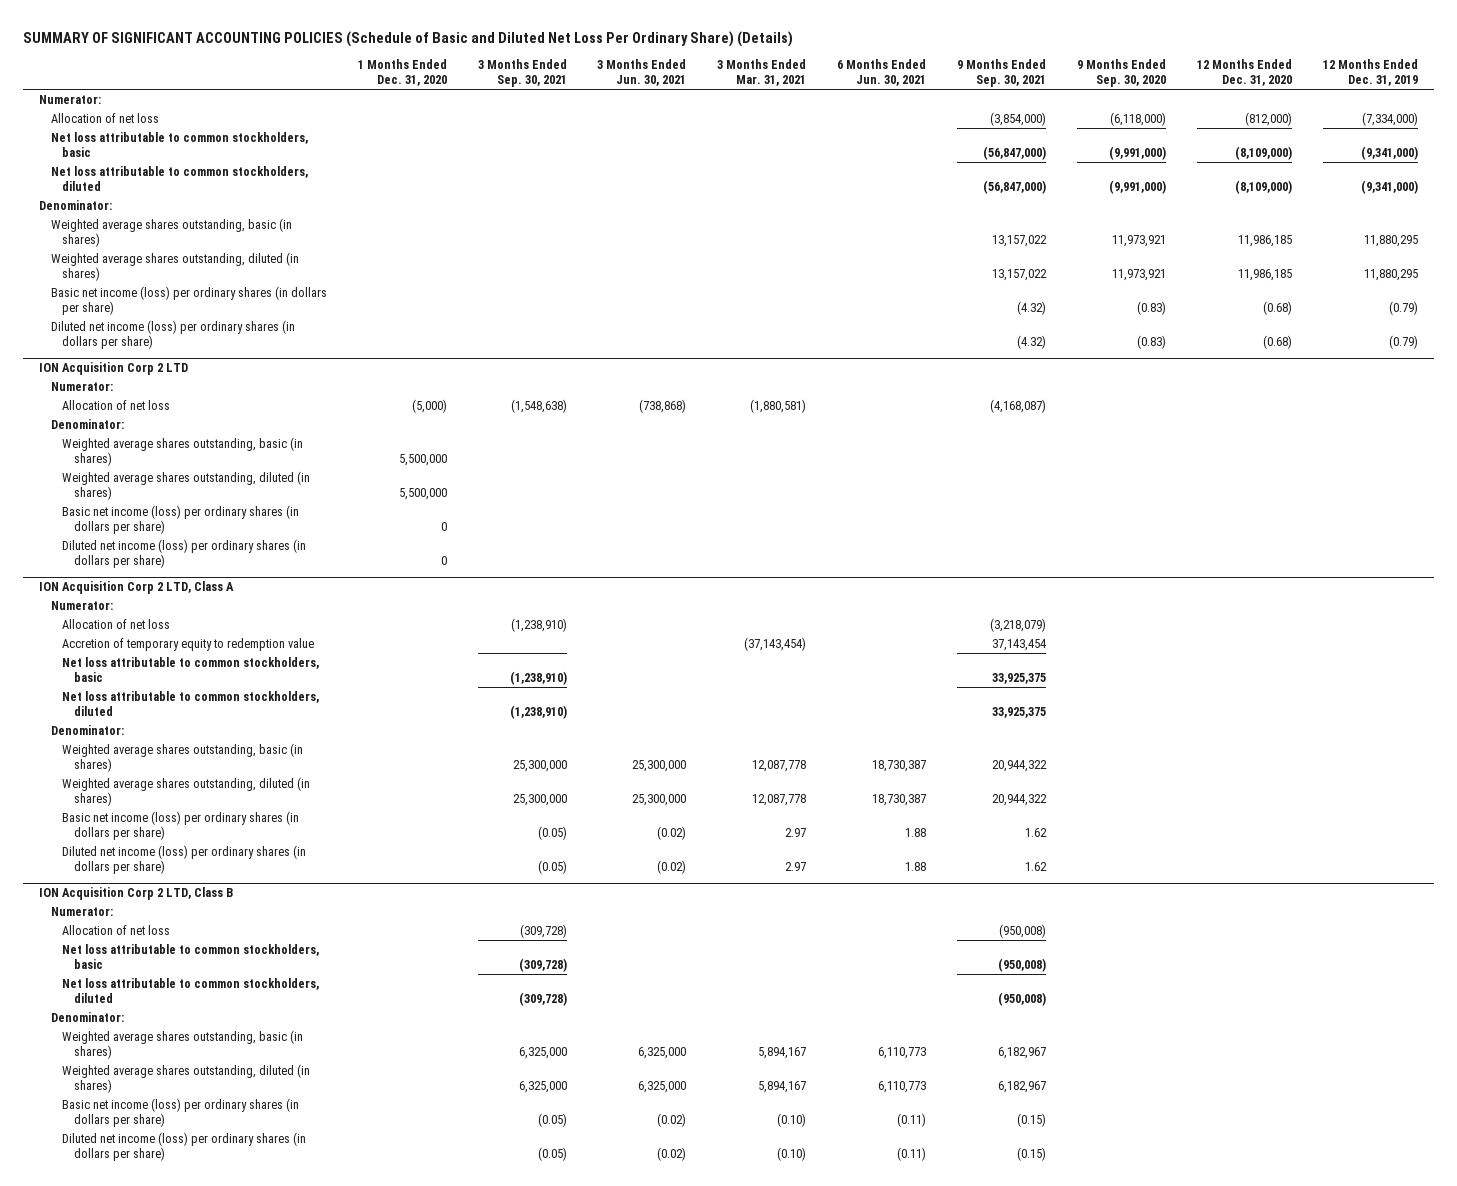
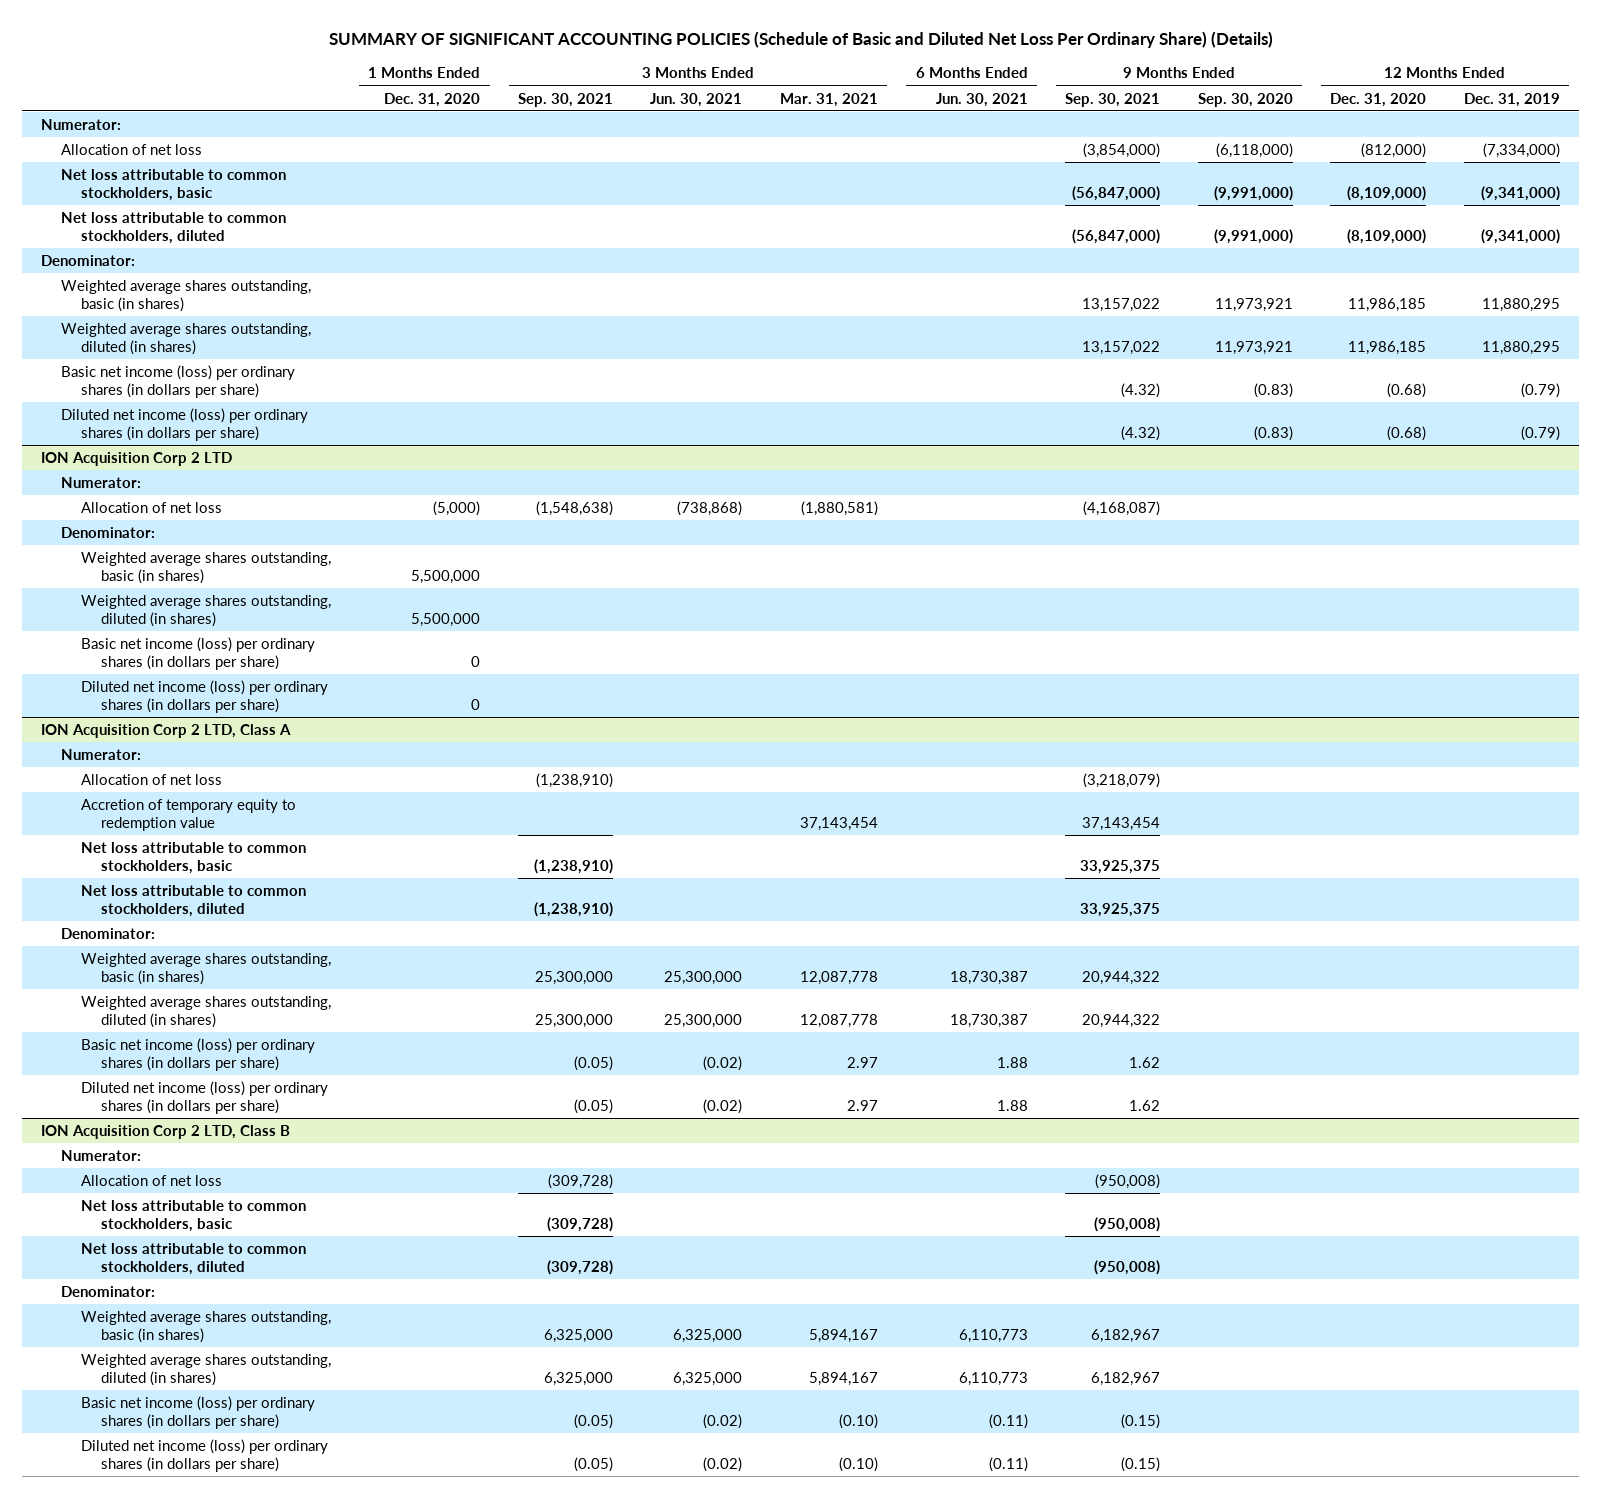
[744,636,807,651] (37,143,454) -> [800,816,879,831] 37,143,454

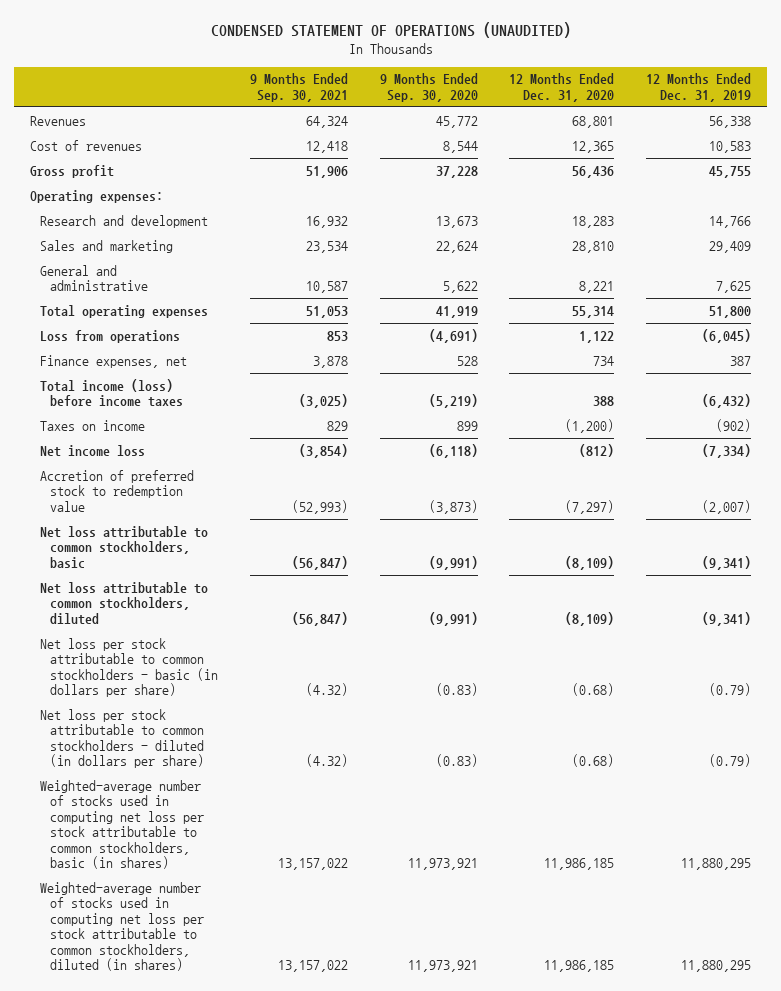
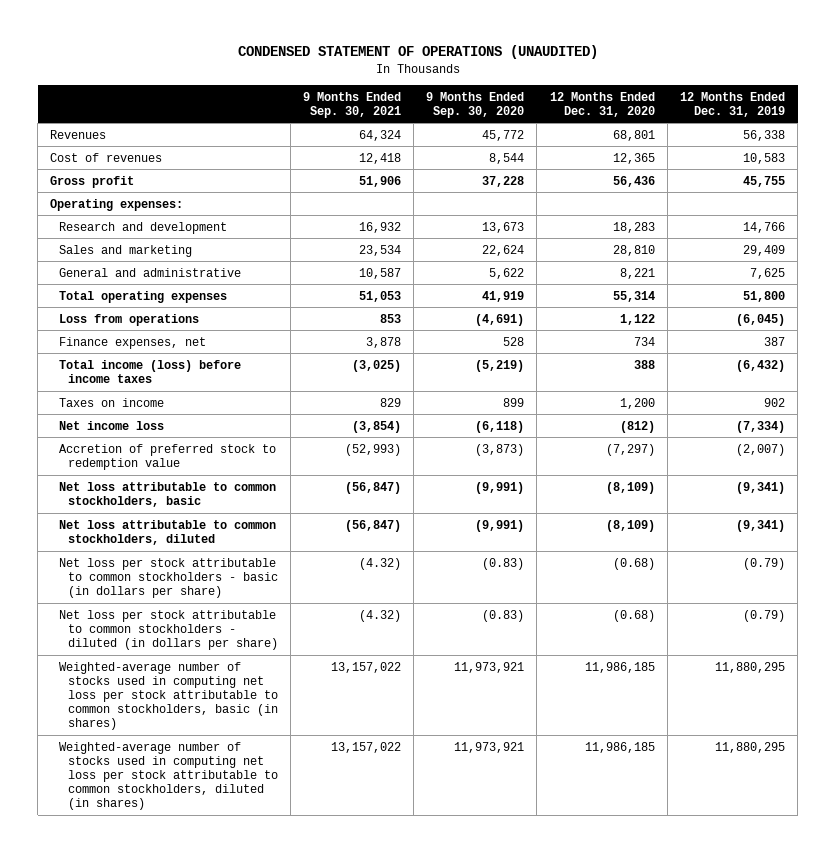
[565,418,615,433] (1,200) -> [619,397,655,409] 1,200
[716,418,752,432] (902) -> [763,397,785,407] 902

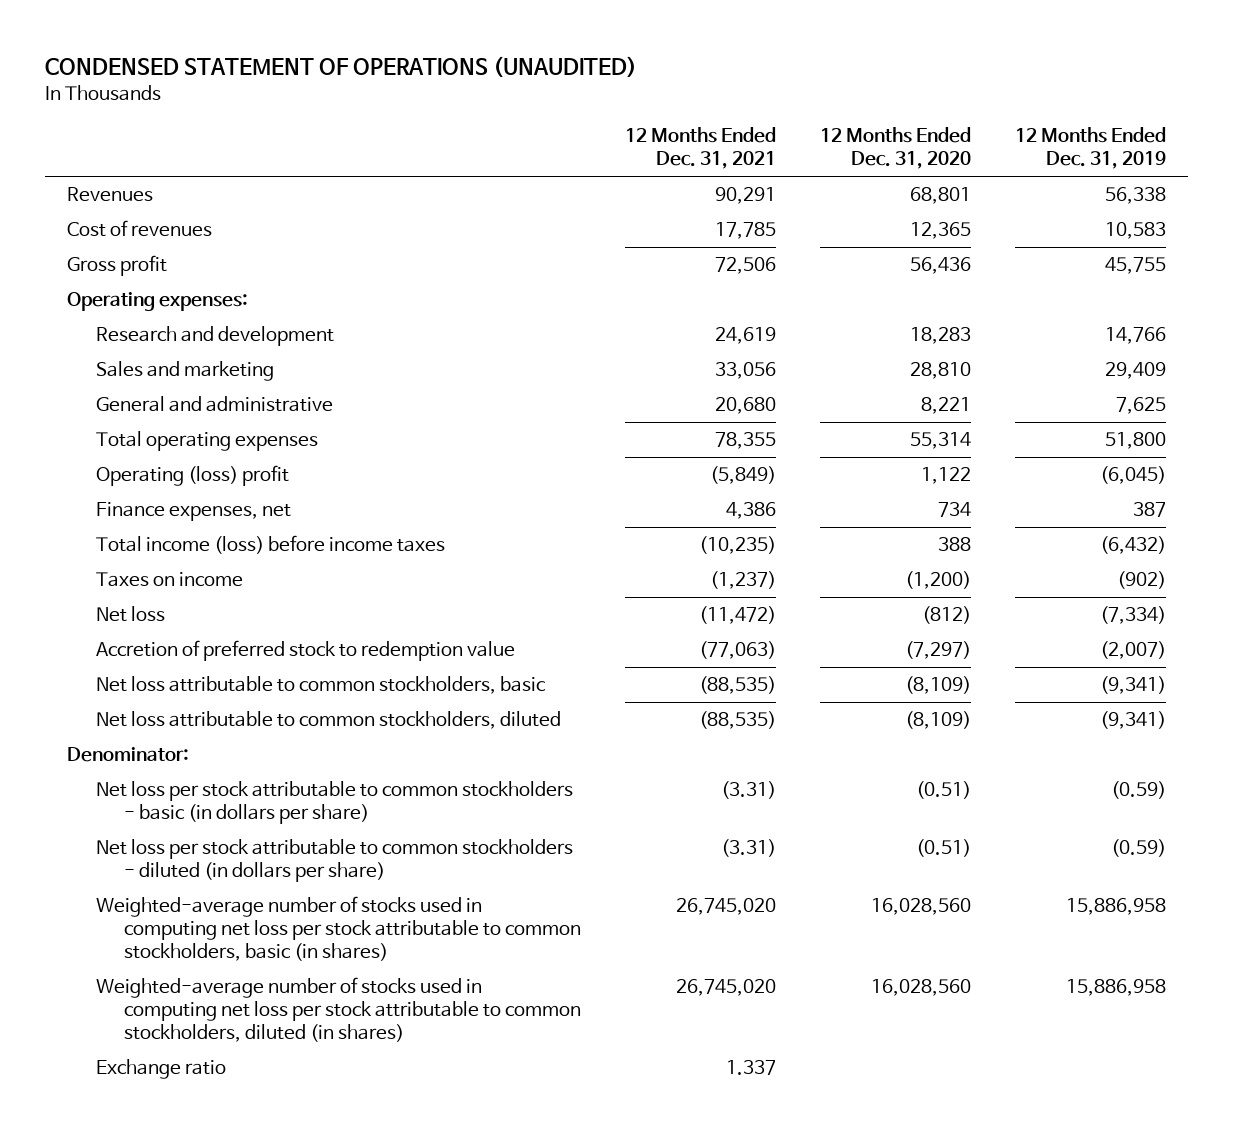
[303,91,402,118] 9 Months Ended Sep. 30, 2021 -> none
[426,91,525,118] 9 Months Ended Sep. 30, 2020 -> none
none -> [625,127,777,170] 12 Months Ended Dec. 31, 2021
[58,313,199,326] Loss from operations -> [95,465,289,487] Operating (loss) profit
[619,397,655,409] 1,200 -> [904,571,971,590] (1,200)
[763,397,785,407] 902 -> [1116,571,1166,590] (902)
[58,420,164,430] Net income loss -> [95,606,165,623] Net loss
none -> [67,747,190,763] Denominator:
[612,557,655,570] (0.68) -> [915,781,971,800] (0.51)
[742,557,785,570] (0.79) -> [1110,781,1166,800] (0.59)
[612,609,655,622] (0.68) -> [915,839,971,858] (0.51)
[742,609,785,622] (0.79) -> [1110,839,1166,858] (0.59)
[584,661,655,673] 11,986,185 -> [870,898,971,916] 16,028,560
[714,661,785,673] 11,880,295 -> [1065,898,1166,916] 15,886,958
[584,741,655,753] 11,986,185 -> [870,979,971,997] 16,028,560
[714,741,785,753] 11,880,295 -> [1065,979,1166,997] 15,886,958
none -> [95,1059,226,1080] Exchange ratio

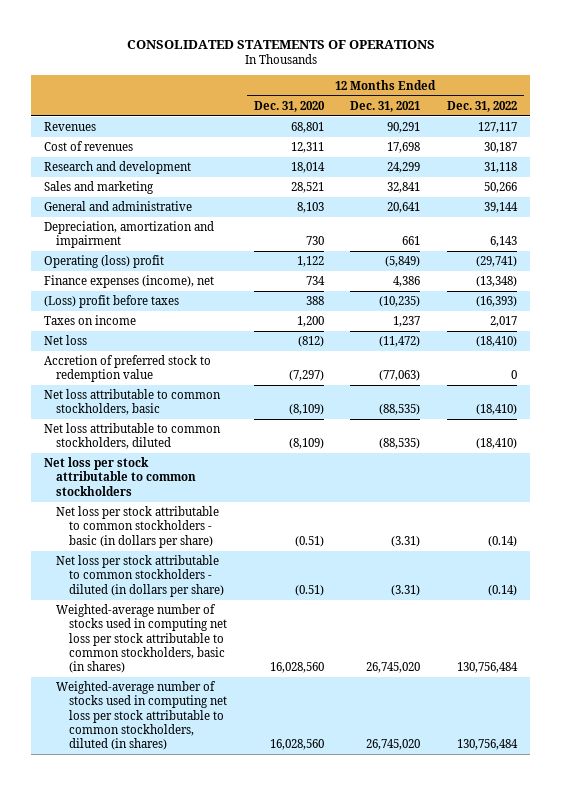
[45,56,638,78] CONDENSED STATEMENT OF OPERATIONS (UNAUDITED) -> [126,39,435,49] CONSOLIDATED STATEMENTS OF OPERATIONS
[1014,127,1166,170] 12 Months Ended Dec. 31, 2019 -> none
none -> [447,100,518,112] Dec. 31, 2022
[67,255,168,277] Gross profit -> none
[67,292,249,312] Operating expenses: -> none
[95,431,318,452] Total operating expenses -> none
[715,222,777,240] 17,785 -> [387,142,421,154] 17,698
[909,222,971,240] 12,365 -> [290,142,324,154] 12,311
[715,327,777,345] 24,619 -> [387,162,421,174] 24,299
[909,327,971,345] 18,283 -> [290,162,325,174] 18,014
[715,362,777,380] 33,056 -> [387,182,421,194] 32,841
[909,362,971,380] 28,810 -> [290,182,324,194] 28,521
[715,397,777,415] 20,680 -> [387,202,421,214] 20,641
[920,397,971,415] 8,221 -> [296,202,324,214] 8,103
none -> [44,221,215,249] Depreciation, amortization and impairment
[95,502,291,522] Finance expenses, net -> [44,275,215,289] Finance expenses (income), net
[95,535,445,555] Total income (loss) before income taxes -> [44,295,180,309] (Loss) profit before taxes
[710,571,777,590] (1,237) -> [393,316,421,328] 1,237
[904,571,971,590] (1,200) -> [296,316,324,328] 1,200
[67,747,190,763] Denominator: -> none
none -> [44,457,197,496] Net loss per stock attributable to common stockholders
[95,1059,226,1080] Exchange ratio -> none

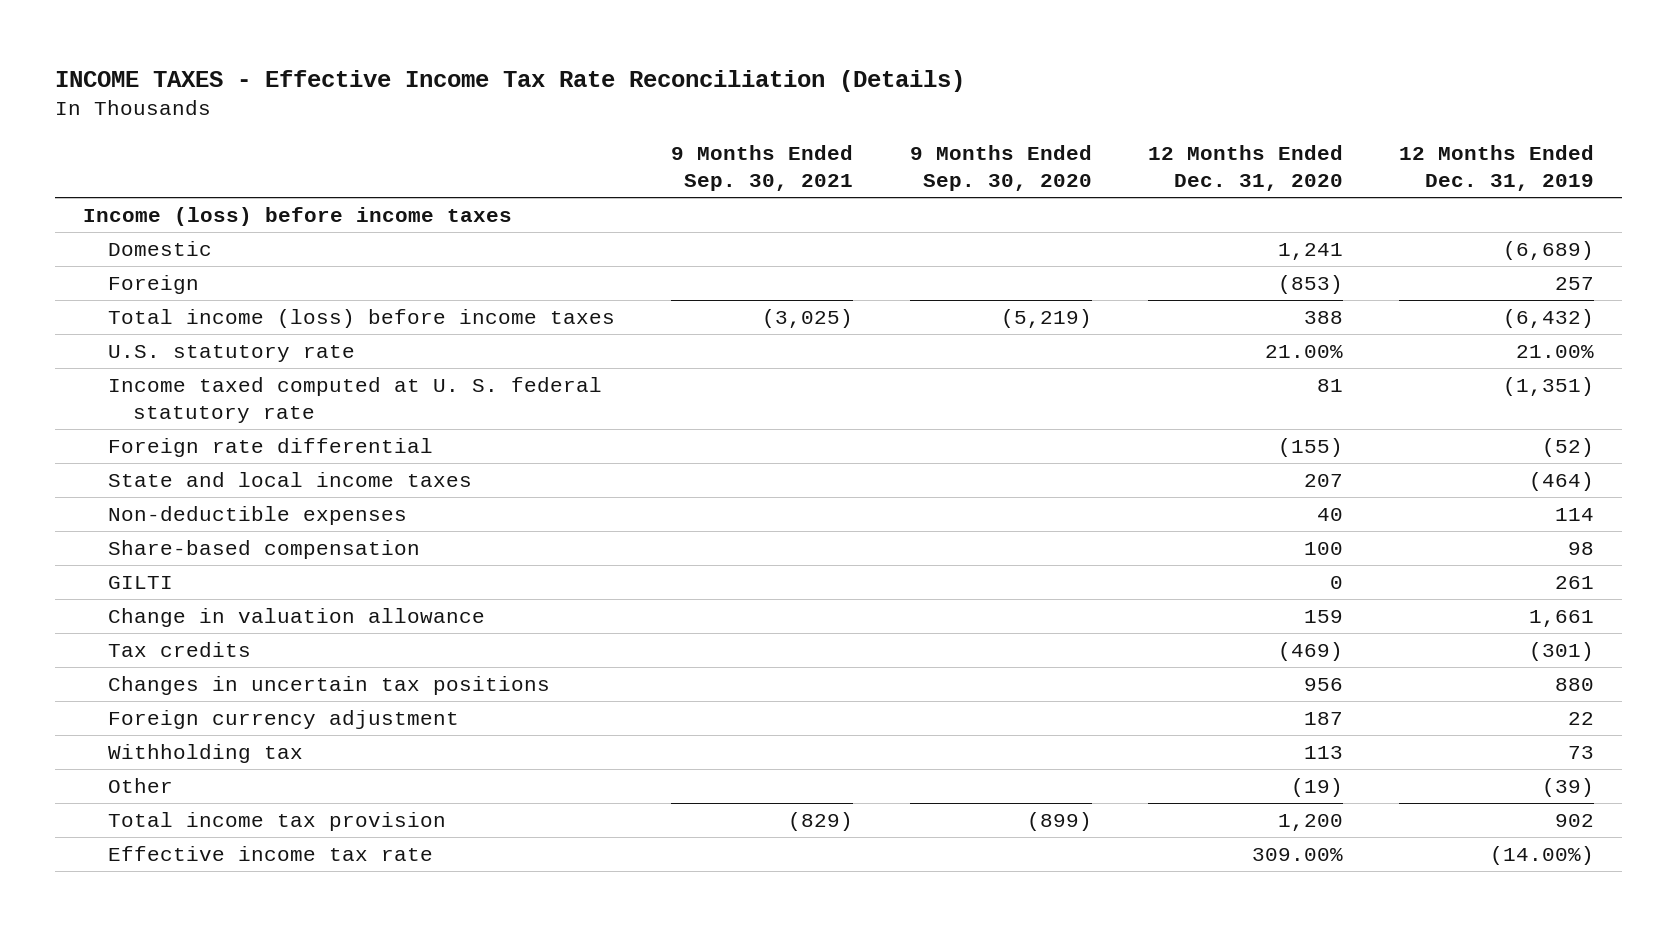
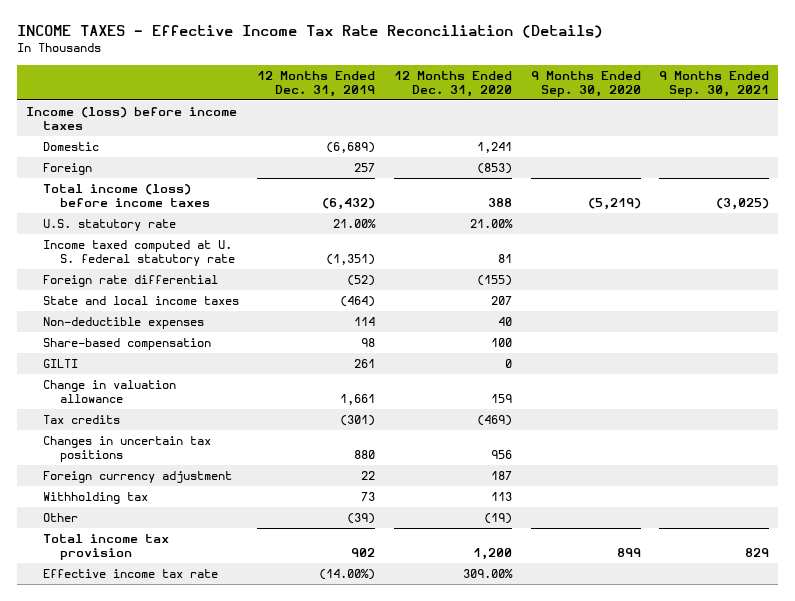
[788,812,854,832] (829) -> [745,548,770,558] 829
[1026,812,1092,832] (899) -> [616,548,641,558] 899

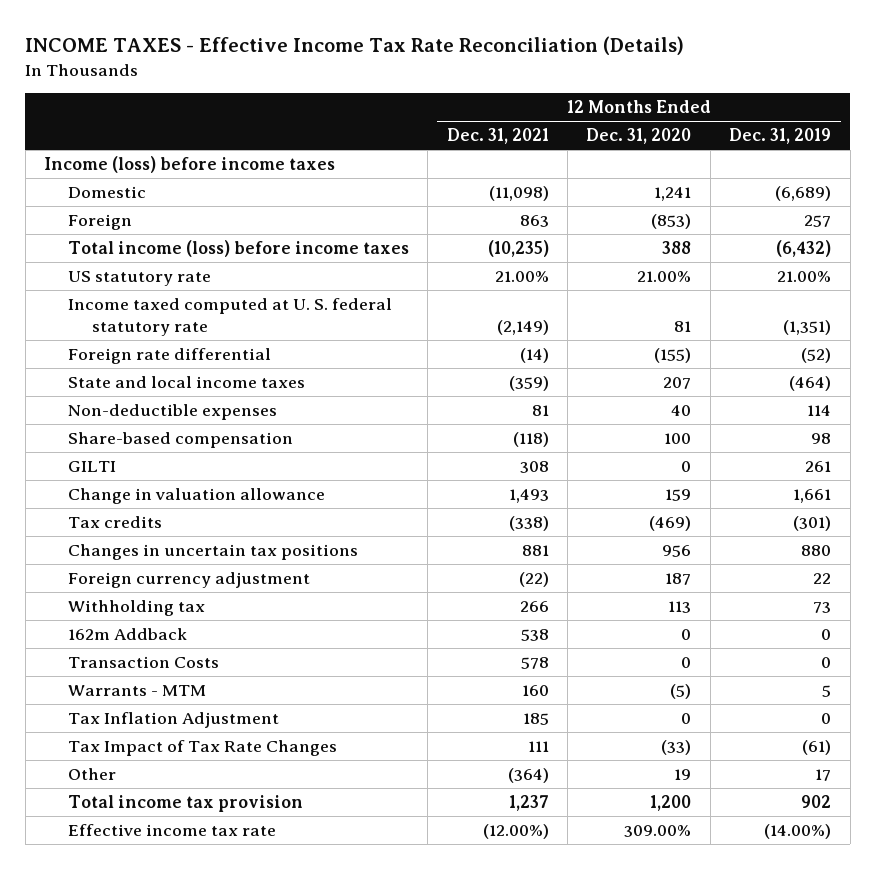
[530,70,641,97] 9 Months Ended Sep. 30, 2020 -> none
[659,70,770,97] 9 Months Ended Sep. 30, 2021 -> none
none -> [446,128,549,145] Dec. 31, 2021
[42,219,176,232] U.S. statutory rate -> [67,271,211,287] US statutory rate
none -> [67,628,187,641] 162m Addback
none -> [67,656,219,669] Transaction Costs
none -> [67,685,206,697] Warrants - MTM
none -> [67,712,279,729] Tax Inflation Adjustment
none -> [67,740,337,757] Tax Impact of Tax Rate Changes
[347,513,376,525] (39) -> [815,769,832,782] 17
[484,513,513,525] (19) -> [674,769,692,781] 19

